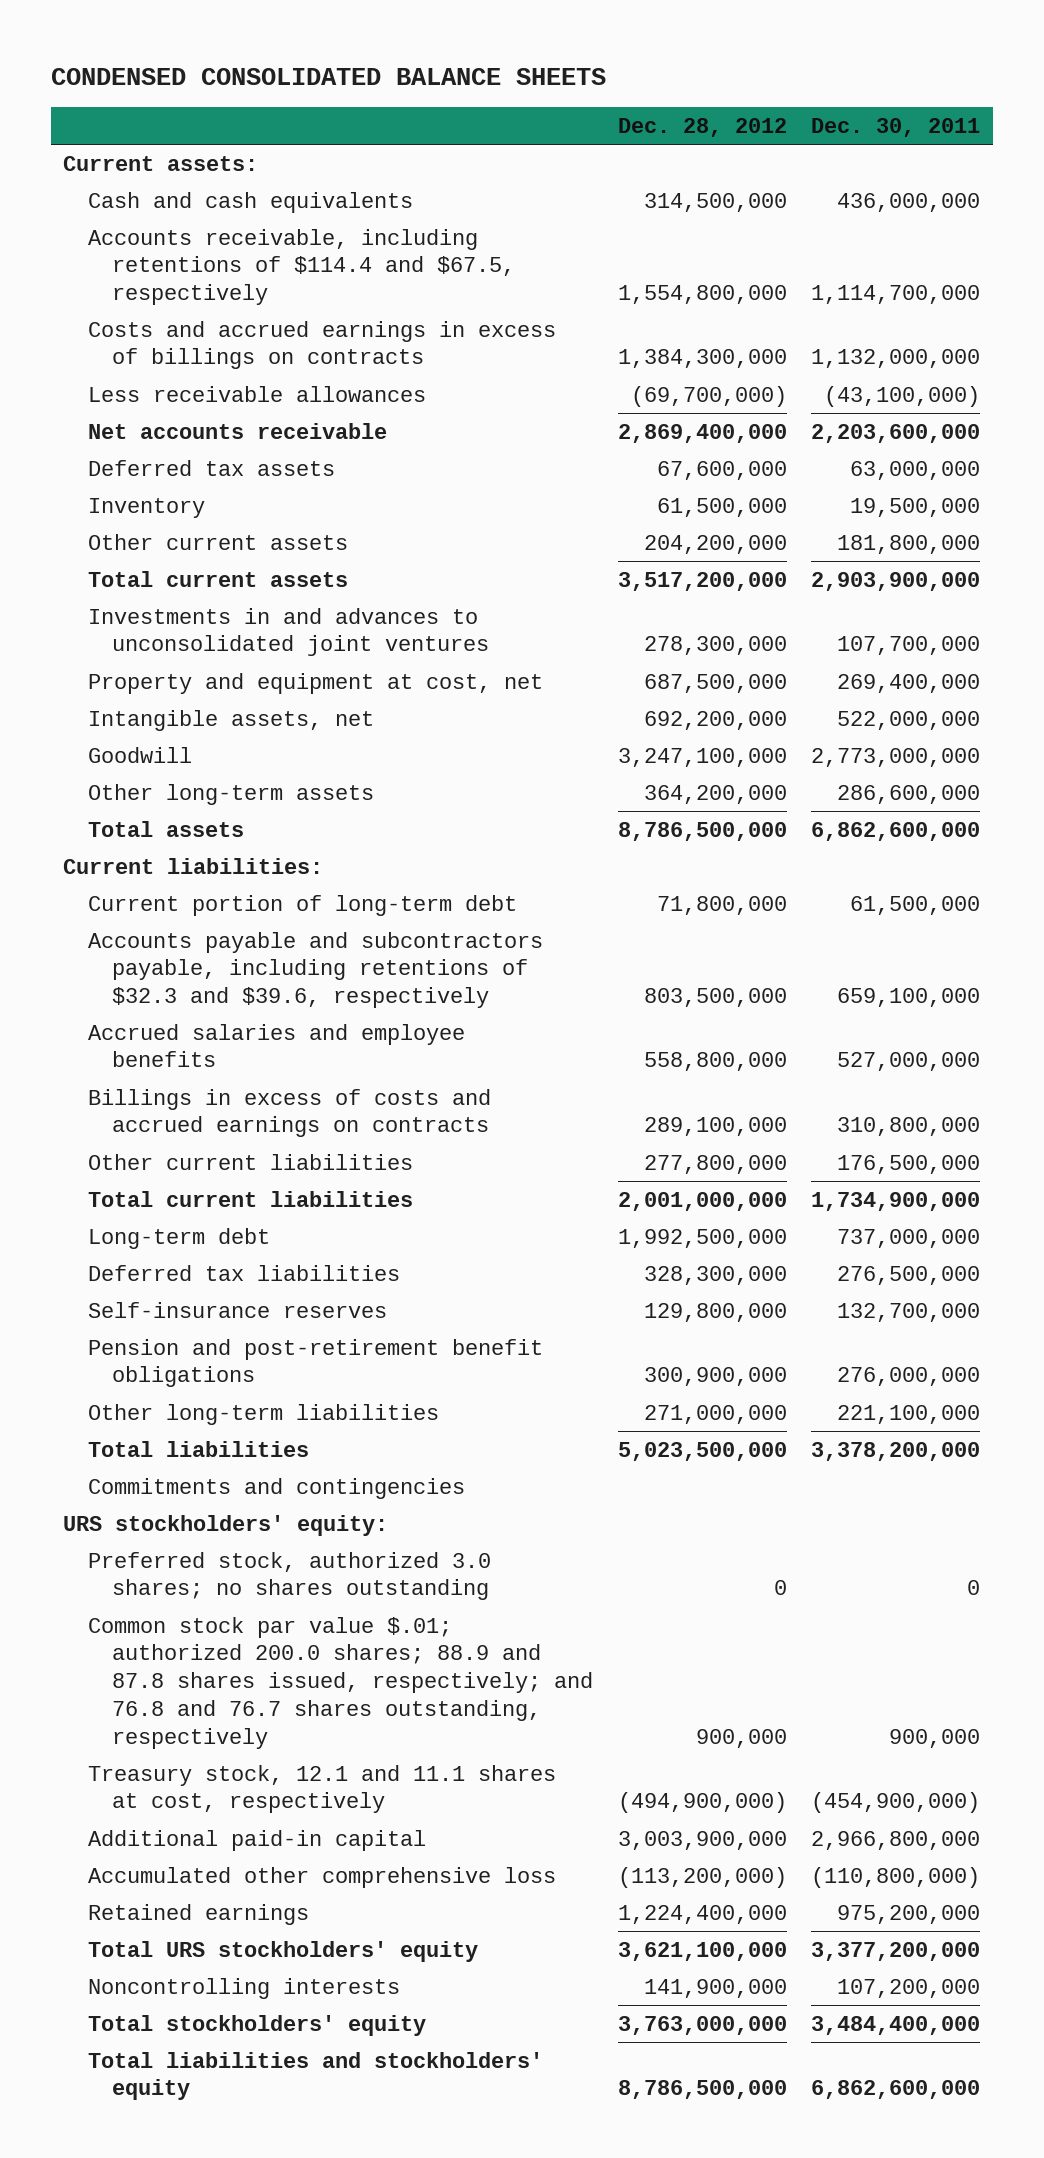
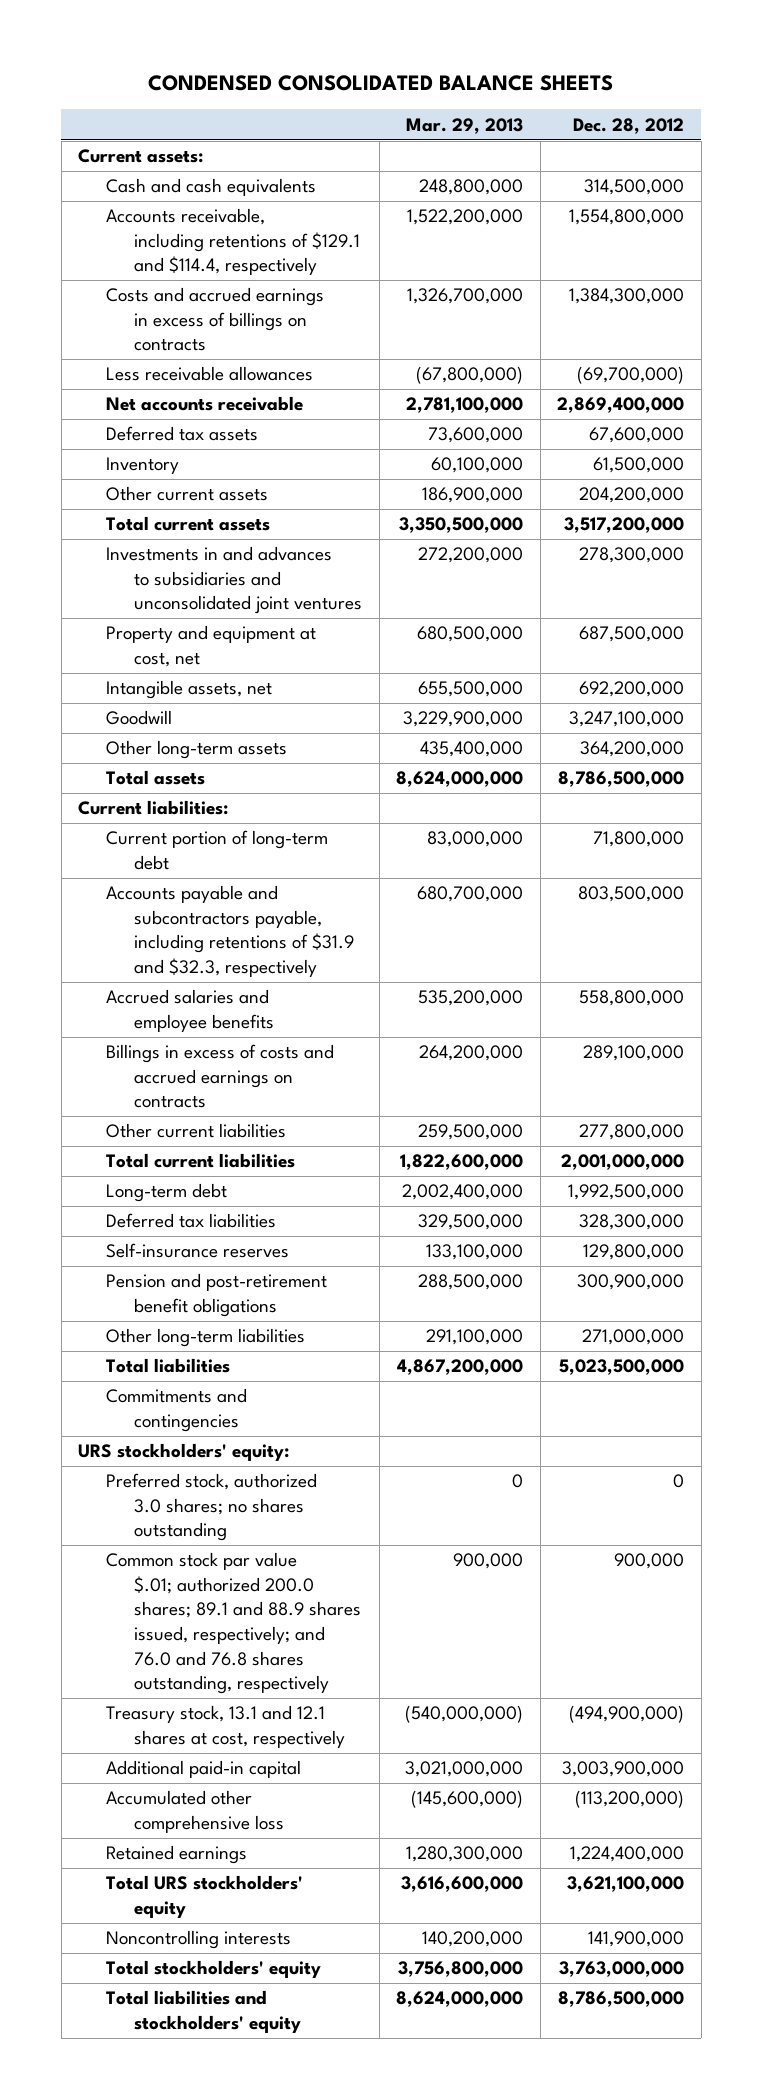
[811,117,981,137] Dec. 30, 2011 -> none
none -> [406,117,524,134] Mar. 29, 2013
[87,228,515,306] Accounts receivable, including retentions of $114.4 and $67.5, respectively -> [106,208,361,276] Accounts receivable, including retentions of $129.1 and $114.4, respectively
[87,607,489,657] Investments in and advances to unconsolidated joint ventures -> [106,546,363,615] Investments in and advances to subsidiaries and unconsolidated joint ventures
[87,931,543,1009] Accounts payable and subcontractors payable, including retentions of $32.3 and $39.6, respectively -> [106,885,355,978] Accounts payable and subcontractors payable, including retentions of $31.9 and $32.3, respectively
[87,1616,593,1749] Common stock par value $.01; authorized 200.0 shares; 88.9 and 87.8 shares issued, respectively; and 76.8 and 76.7 shares outstanding, respectively -> [106,1552,362,1695] Common stock par value $.01; authorized 200.0 shares; 89.1 and 88.9 shares issued, respectively; and 76.0 and 76.8 shares outstanding, respectively
[87,1764,556,1814] Treasury stock, 12.1 and 11.1 shares at cost, respectively -> [106,1705,346,1748] Treasury stock, 13.1 and 12.1 shares at cost, respectively

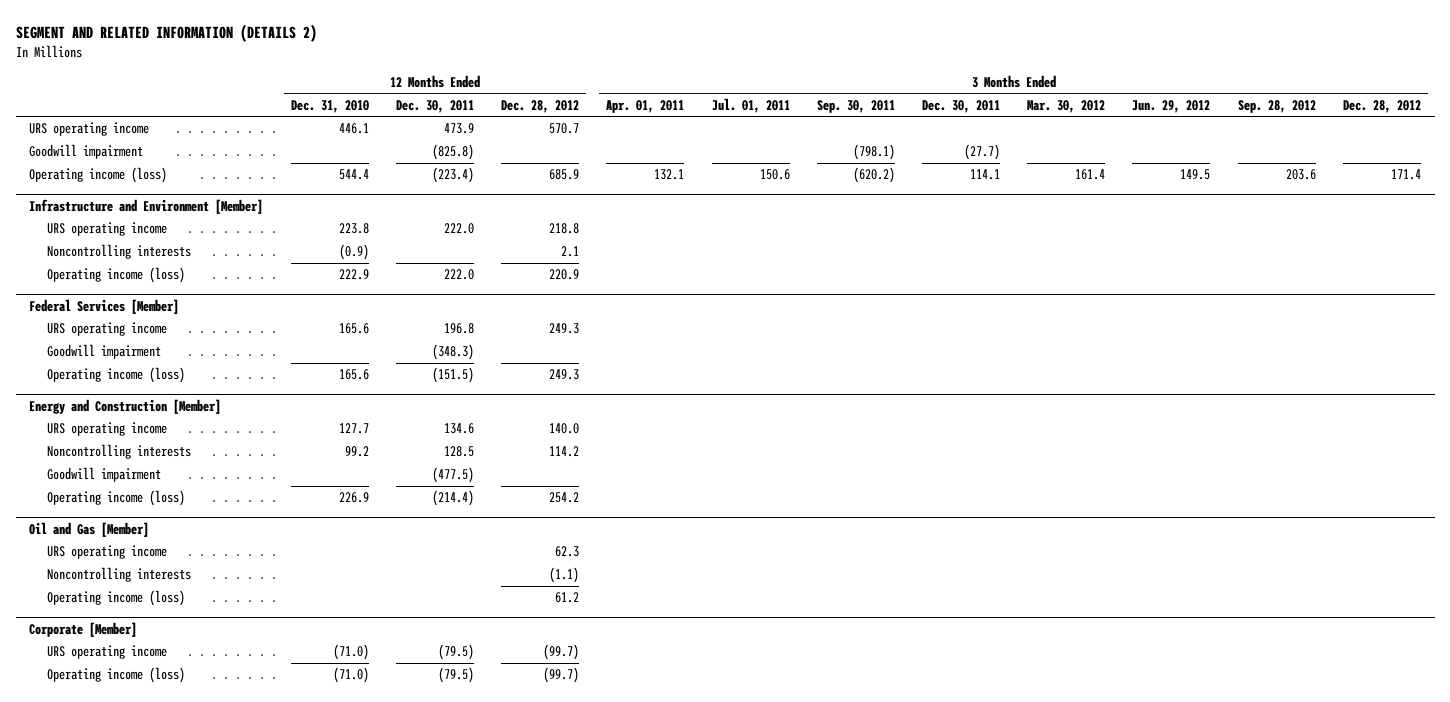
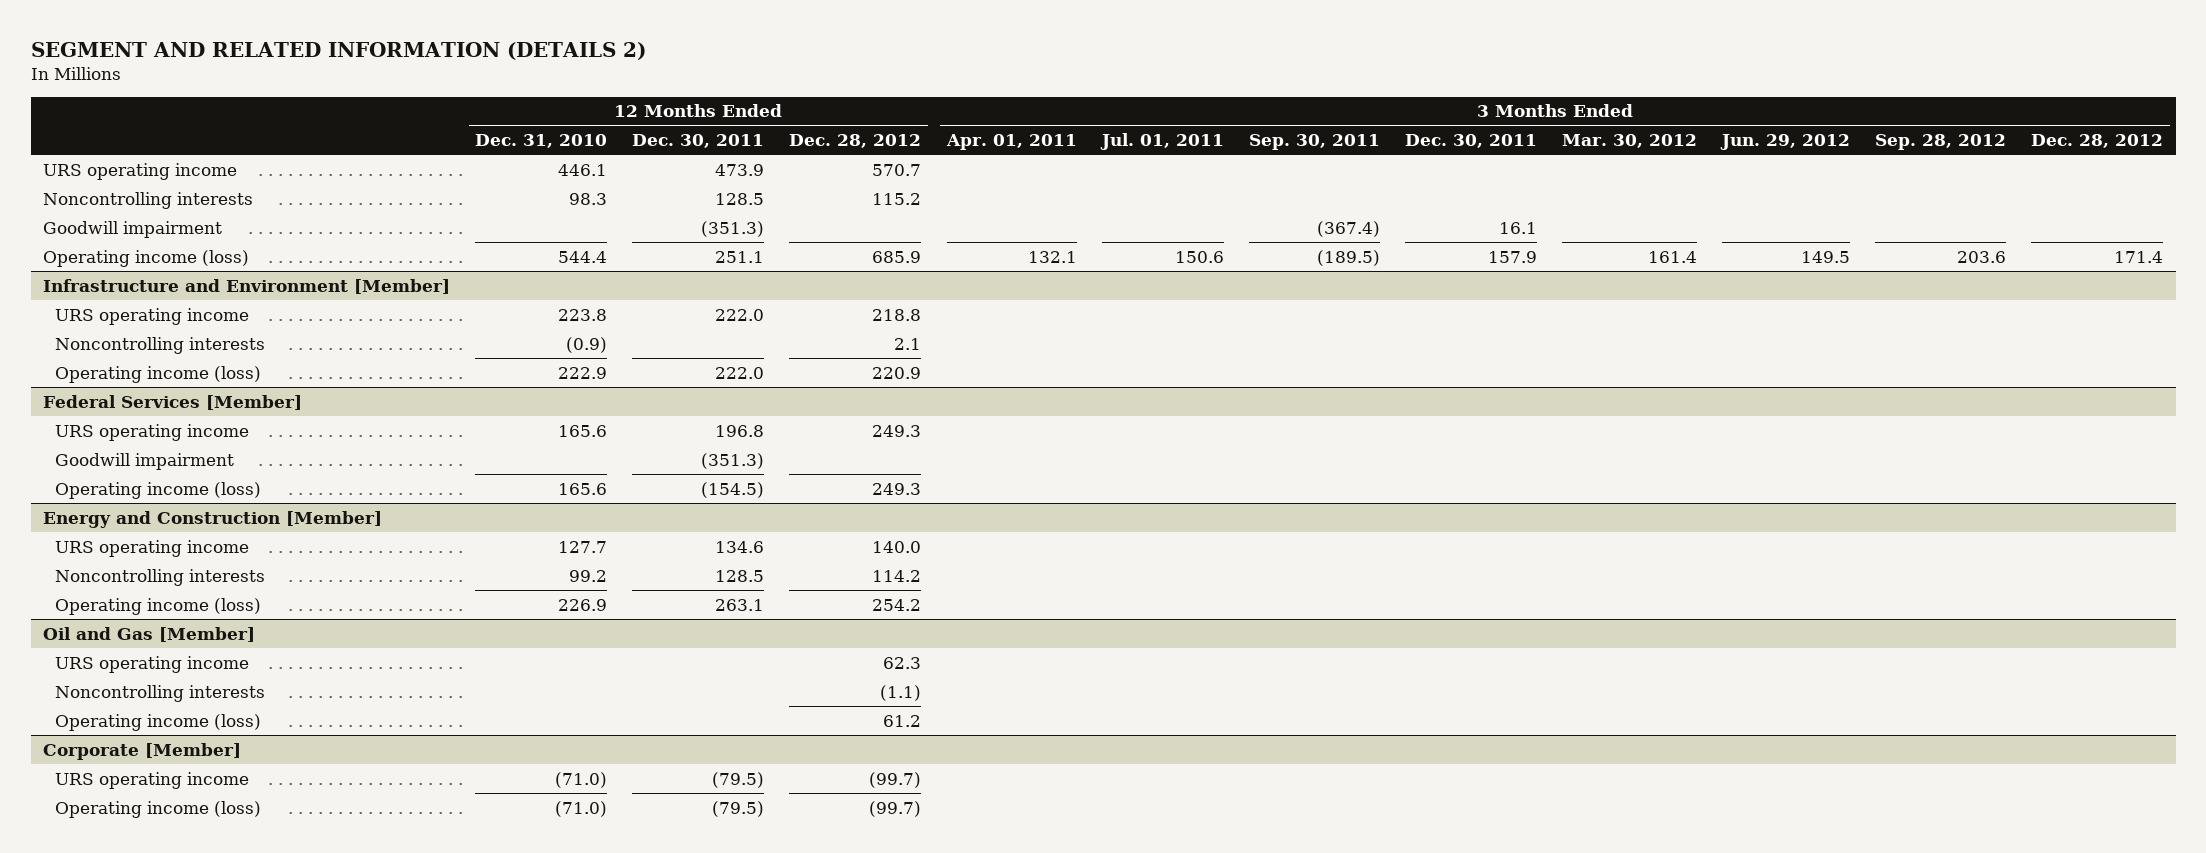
none -> [43,191,254,209] Noncontrolling interests
[431,144,474,161] (825.8) -> [701,220,765,237] (351.3)
[852,144,895,161] (798.1) -> [1316,220,1380,237] (367.4)
[964,144,1001,161] (27.7) -> [1498,221,1537,234] 16.1
[431,167,474,184] (223.4) -> [715,250,765,263] 251.1
[852,167,895,184] (620.2) -> [1316,249,1380,266] (189.5)
[970,169,1001,181] 114.1 -> [1487,250,1537,263] 157.9
[431,344,474,361] (348.3) -> [701,452,765,469] (351.3)
[431,367,474,384] (151.5) -> [701,481,765,498] (154.5)
[46,467,161,483] Goodwill impairment -> none
[431,490,474,507] (214.4) -> [715,598,765,611] 263.1

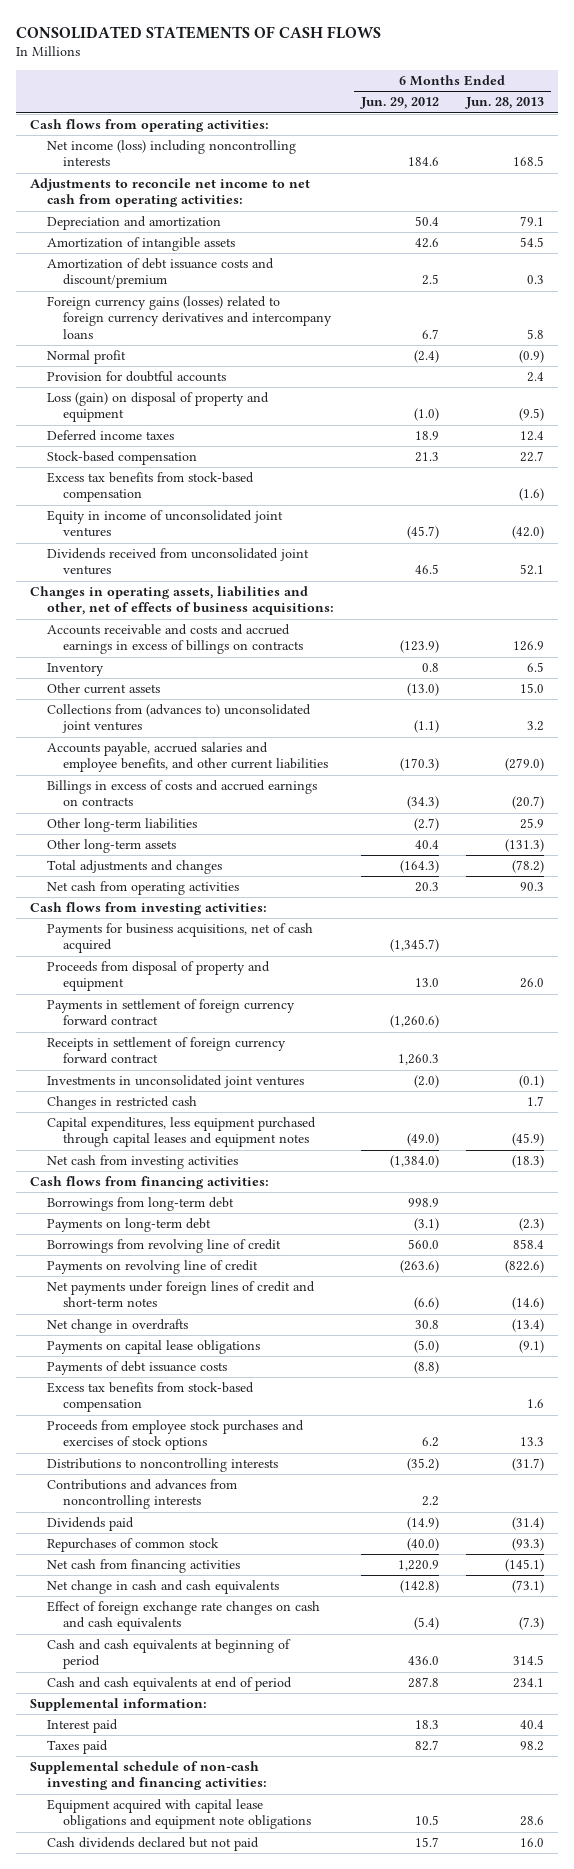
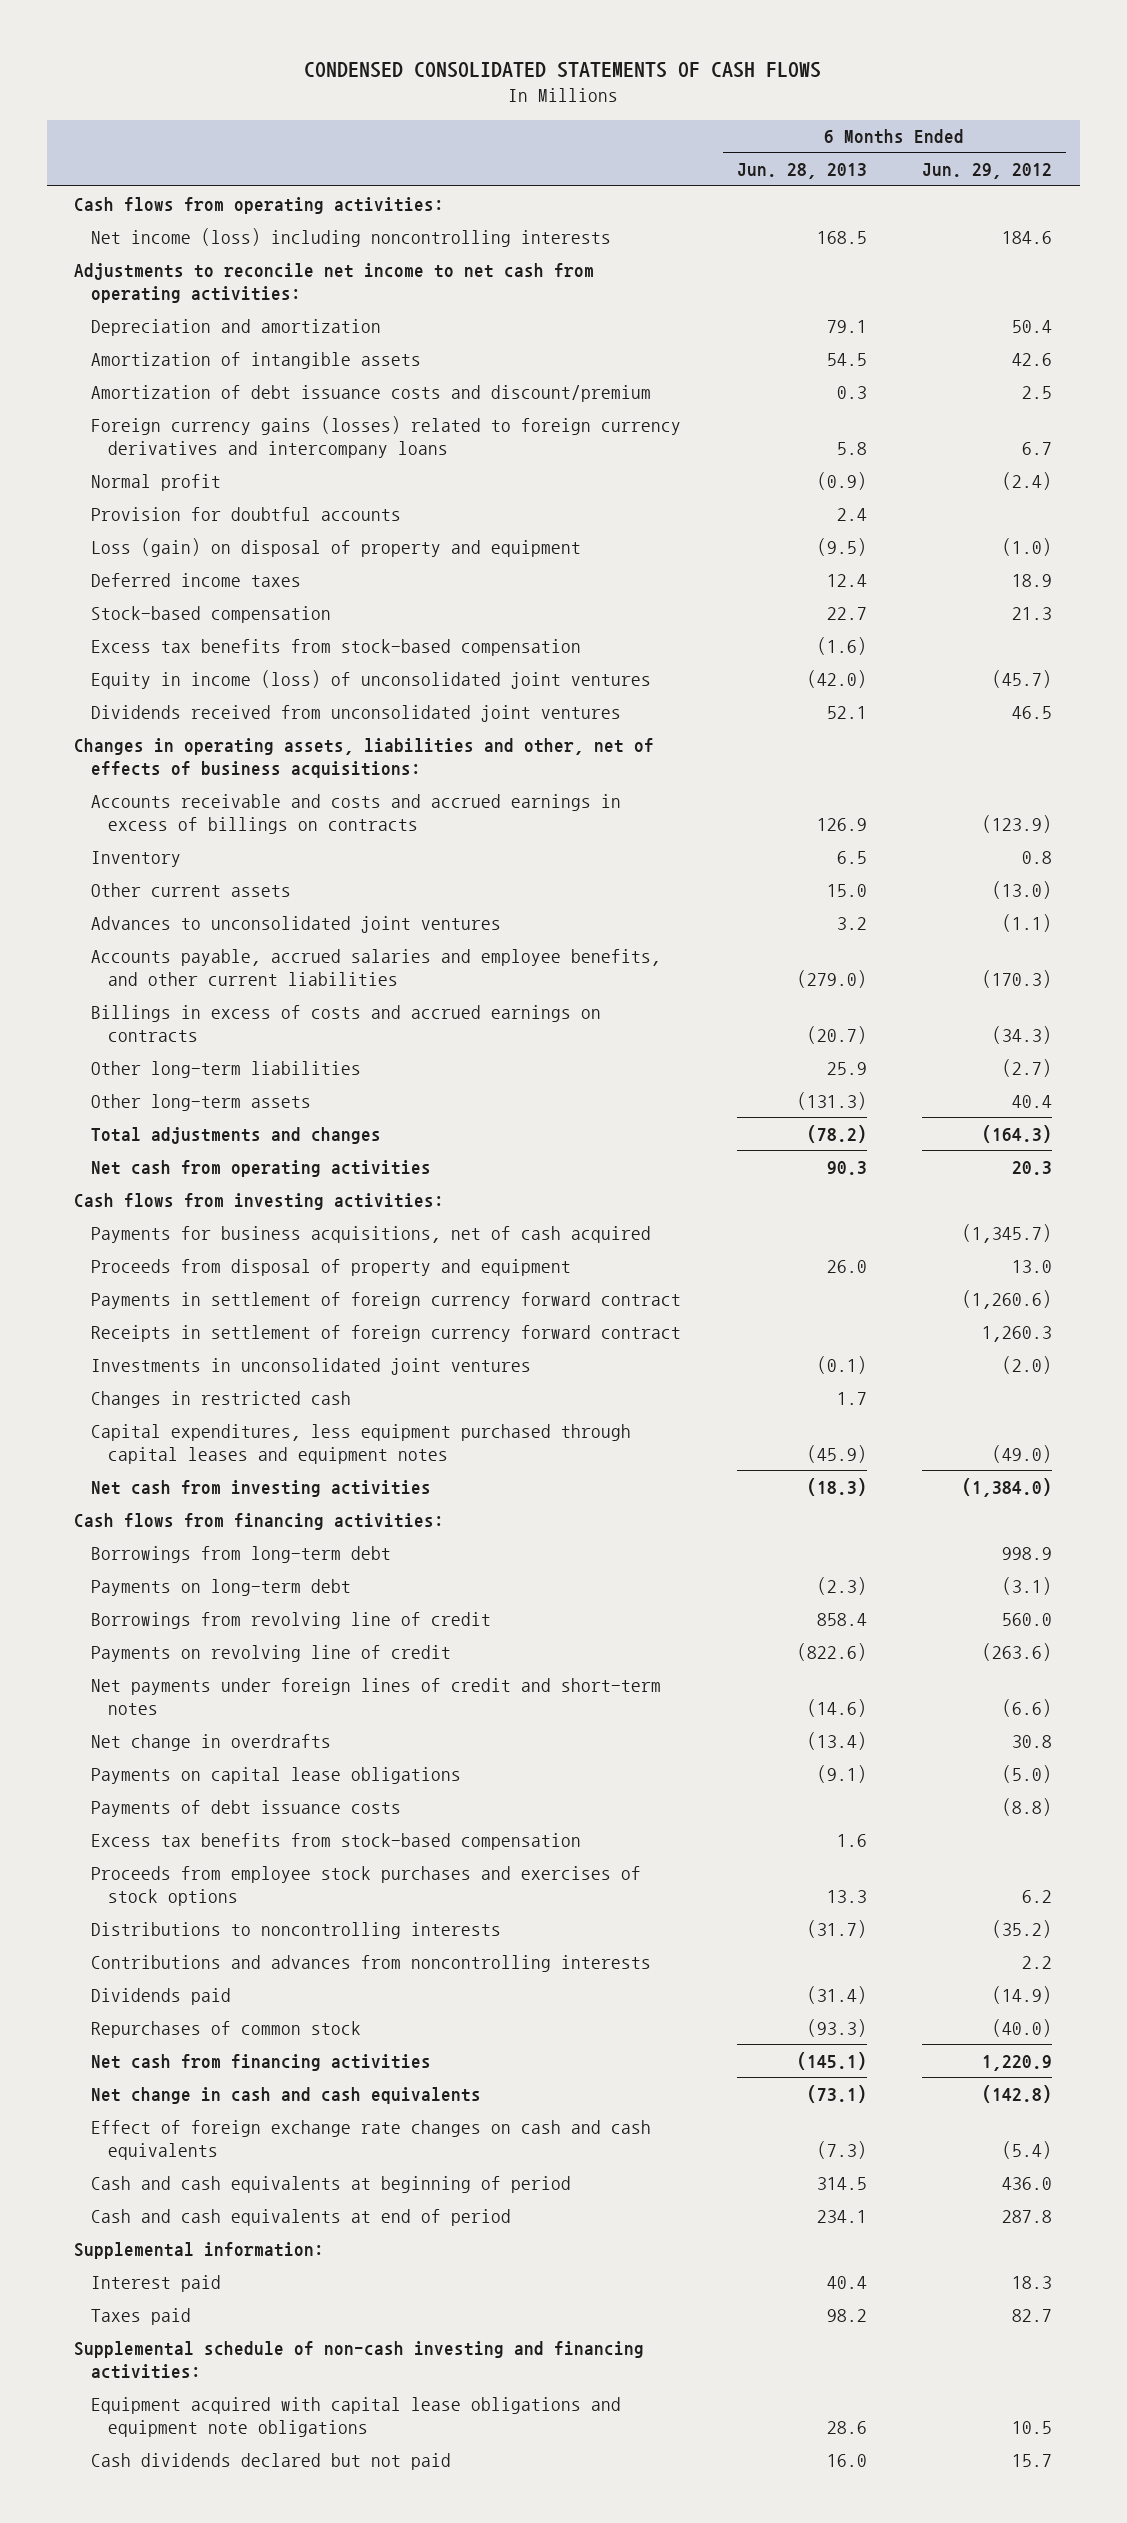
[16,25,382,39] CONSOLIDATED STATEMENTS OF CASH FLOWS -> [304,61,822,78] CONDENSED CONSOLIDATED STATEMENTS OF CASH FLOWS
[46,510,283,538] Equity in income of unconsolidated joint ventures -> [91,669,652,689] Equity in income (loss) of unconsolidated joint ventures
[46,704,311,734] Collections from (advances to) unconsolidated joint ventures -> [91,915,502,933] Advances to unconsolidated joint ventures

